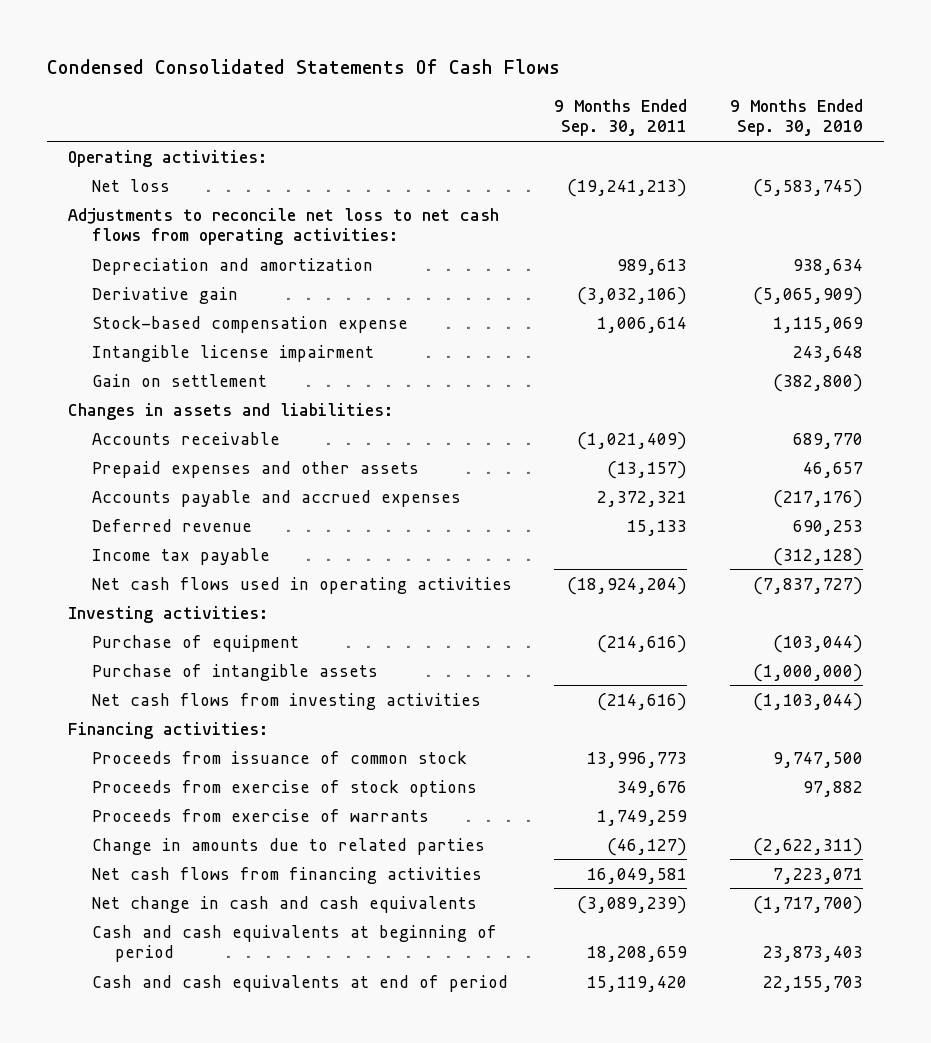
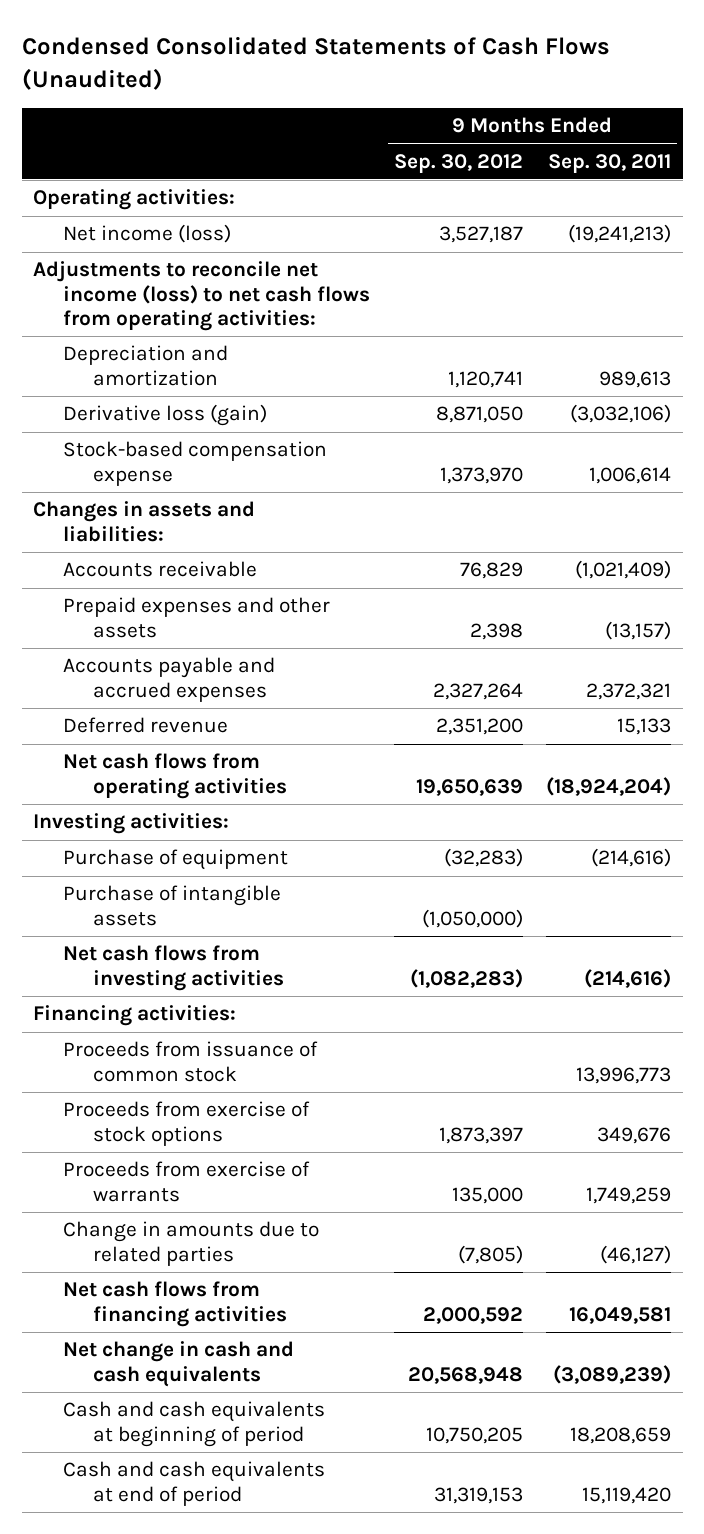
[46,59,560,75] Condensed Consolidated Statements Of Cash Flows -> [21,36,610,90] Condensed Consolidated Statements of Cash Flows (Unaudited)
[729,99,863,137] 9 Months Ended Sep. 30, 2010 -> none
none -> [393,153,523,173] Sep. 30, 2012
[91,178,170,192] Net loss -> [63,224,232,244] Net income (loss)
[68,207,500,245] Adjustments to reconcile net loss to net cash flows from operating activities: -> [33,261,371,332] Adjustments to reconcile net income (loss) to net cash flows from operating activities:
[91,286,238,304] Derivative gain -> [63,404,268,427] Derivative loss (gain)
[91,344,374,362] Intangible license impairment -> none
[91,373,267,387] Gain on settlement -> none
[91,547,270,565] Income tax payable -> none
[91,576,512,594] Net cash flows used in operating activities -> [63,753,288,799] Net cash flows from operating activities

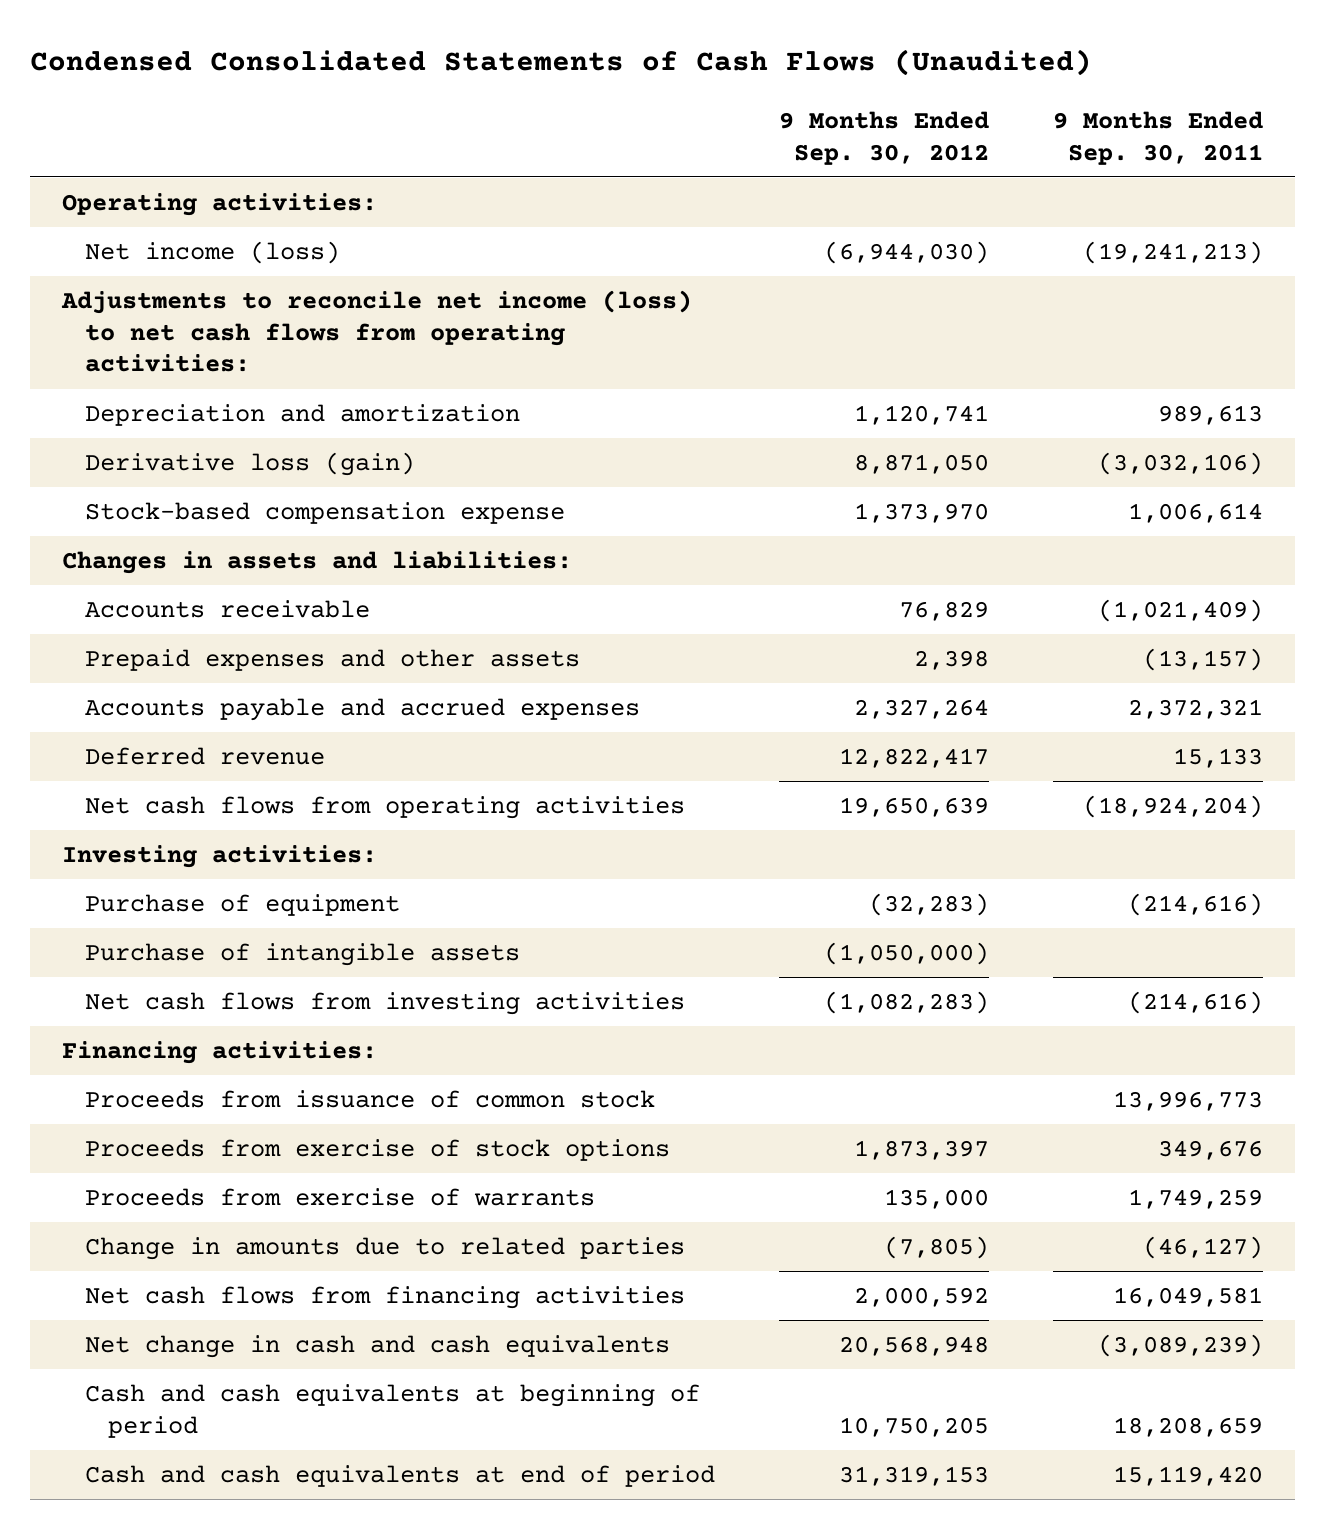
[438,226,523,244] 3,527,187 -> [824,241,990,265] (6,944,030)
[435,718,523,736] 2,351,200 -> [839,748,990,769] 12,822,417

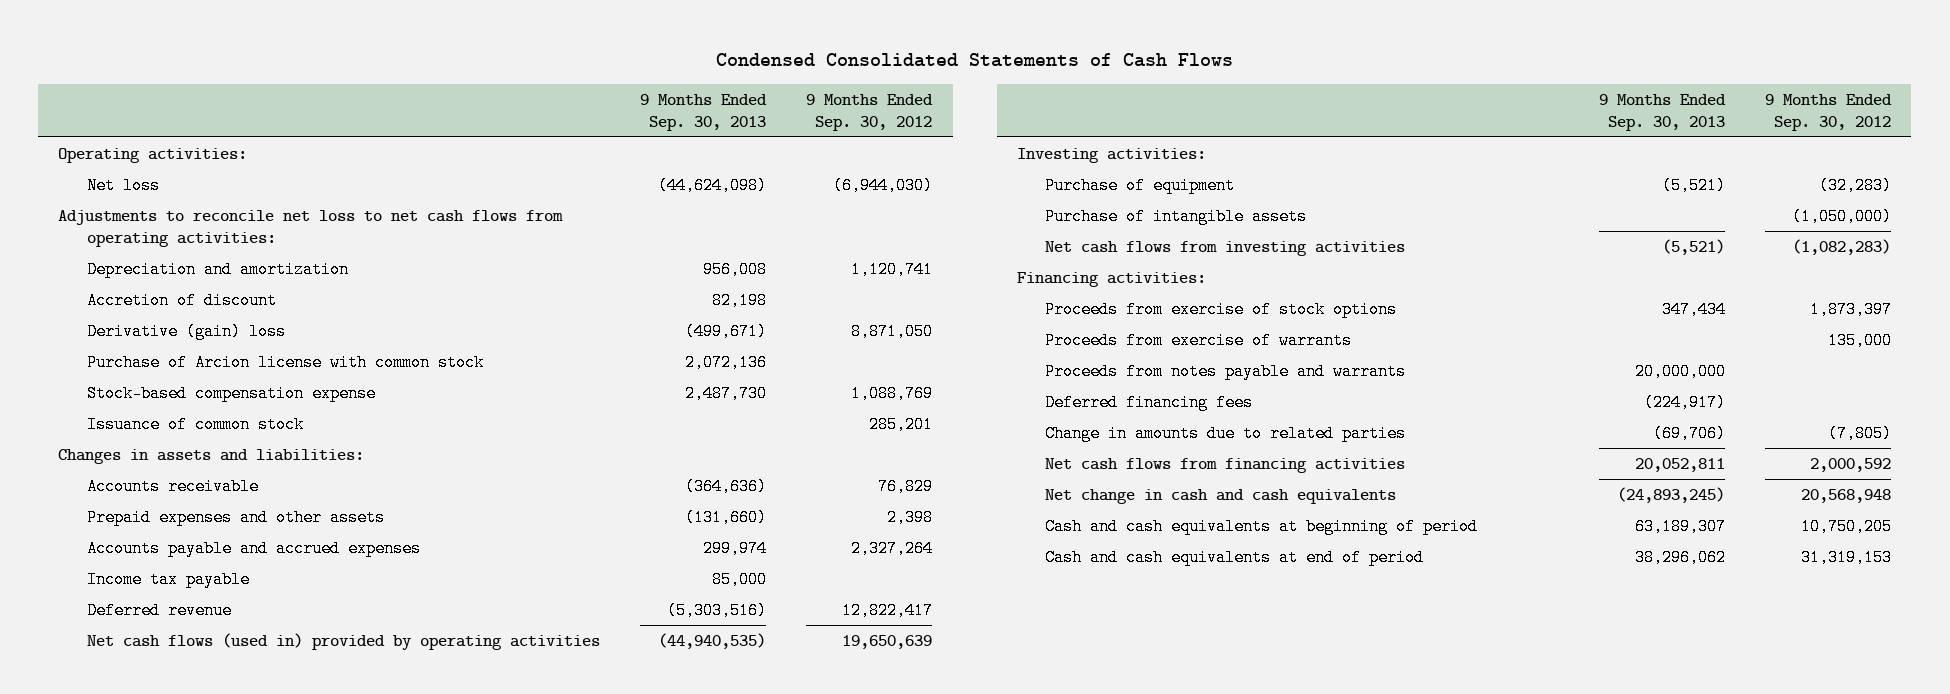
[30,49,1093,77] Condensed Consolidated Statements of Cash Flows (Unaudited) -> [715,52,1233,67] Condensed Consolidated Statements of Cash Flows
[1052,111,1263,165] 9 Months Ended Sep. 30, 2011 -> none
none -> [640,93,768,131] 9 Months Ended Sep. 30, 2013
[85,241,341,265] Net income (loss) -> [86,176,160,194] Net loss
[61,290,693,373] Adjustments to reconcile net income (loss) to net cash flows from operating activities: -> [58,209,564,248] Adjustments to reconcile net loss to net cash flows from operating activities:
none -> [86,291,277,309] Accretion of discount
[85,452,416,477] Derivative loss (gain) -> [86,322,286,340] Derivative (gain) loss
none -> [86,353,484,371] Purchase of Arcion license with common stock
[854,503,990,524] 1,373,970 -> [851,384,934,402] 1,088,769
none -> [86,415,304,433] Issuance of common stock
none -> [86,570,250,588] Income tax payable
[85,796,686,820] Net cash flows from operating activities -> [86,632,600,650] Net cash flows (used in) provided by operating activities
[85,1090,656,1109] Proceeds from issuance of common stock -> none
none -> [1045,362,1407,380] Proceeds from notes payable and warrants
none -> [1045,393,1254,411] Deferred financing fees

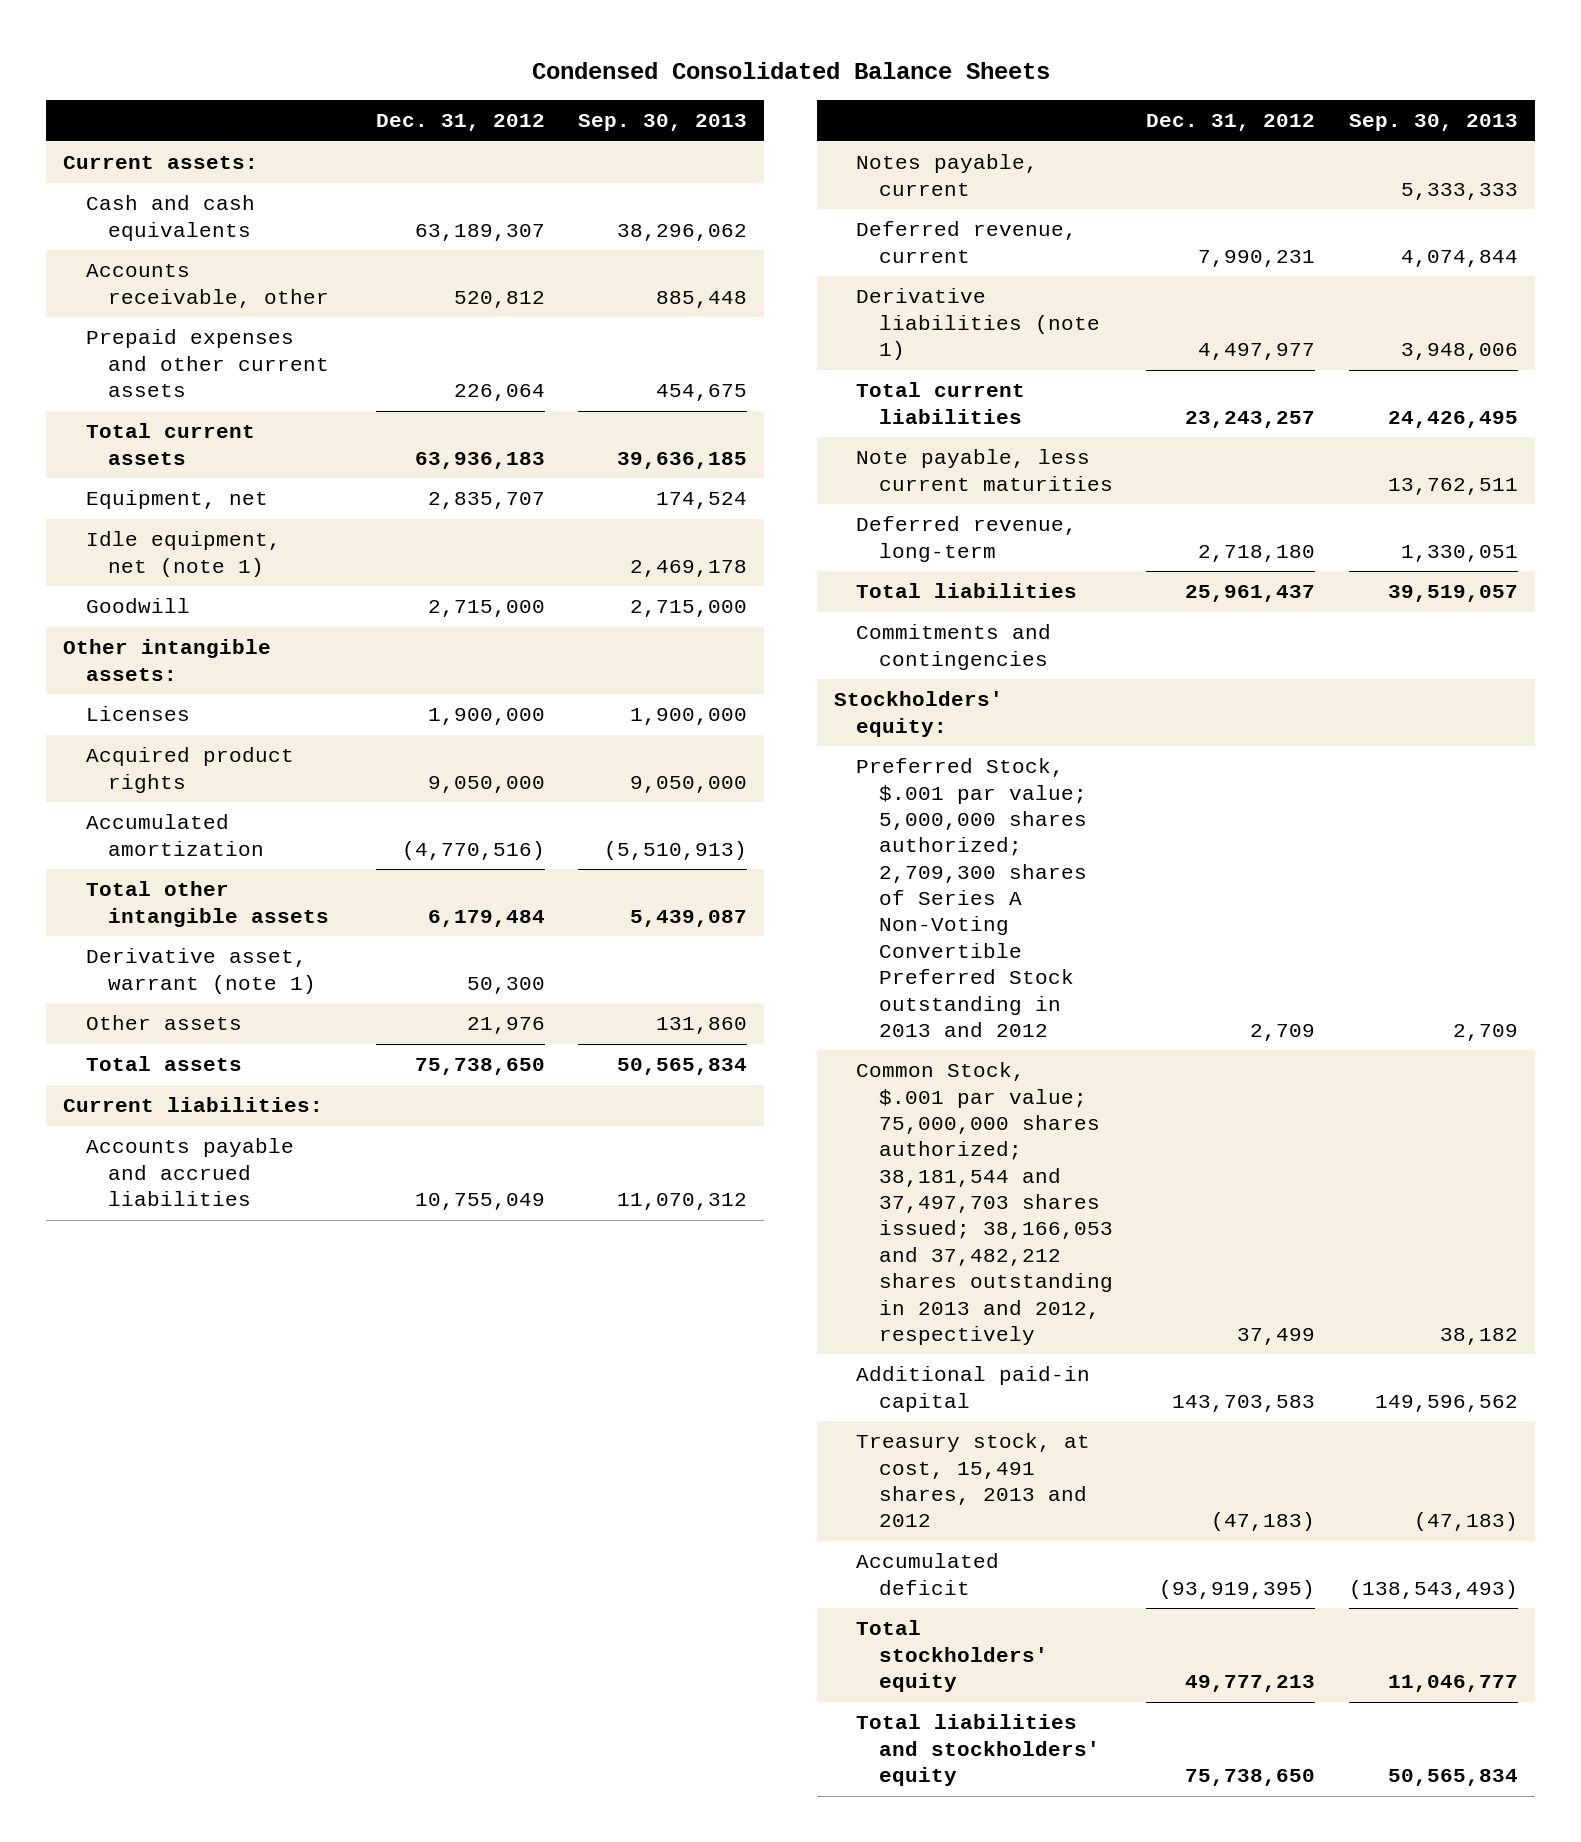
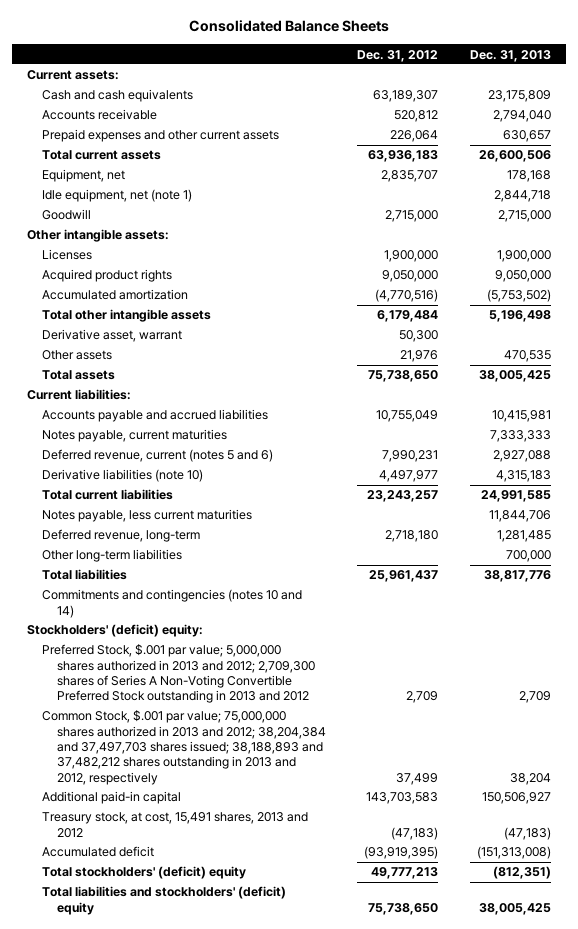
[531,61,1050,79] Condensed Consolidated Balance Sheets -> [189,20,390,33] Consolidated Balance Sheets
[578,114,748,132] Sep. 30, 2013 -> none
none -> [469,49,551,62] Dec. 31, 2013
[85,264,330,308] Accounts receivable, other -> [42,109,158,121] Accounts receivable
[85,948,317,994] Derivative asset, warrant (note 1) -> [42,329,183,343] Derivative asset, warrant
[856,154,1039,196] Notes payable, current -> [42,429,228,443] Notes payable, current maturities
[856,221,1078,263] Deferred revenue, current -> [42,449,274,463] Deferred revenue, current (notes 5 and 6)
[856,288,1100,361] Derivative liabilities (note 1) -> [42,469,204,483] Derivative liabilities (note 10)
[856,449,1113,491] Note payable, less current maturities -> [42,509,253,523] Notes payable, less current maturities
none -> [42,549,183,563] Other long-term liabilities
[856,624,1052,670] Commitments and contingencies -> [42,589,303,618] Commitments and contingencies (notes 10 and 14)
[833,691,1003,737] Stockholders' equity: -> [27,624,204,638] Stockholders' (deficit) equity:
[856,758,1087,1037] Preferred Stock, $.001 par value; 5,000,000 shares authorized; 2,709,300 shares of Series A Non-Voting Convertible Preferred Stock outstanding in 2013 and 2012 -> [42,644,316,704] Preferred Stock, $.001 par value; 5,000,000 shares authorized in 2013 and 2012; 2,709,300 shares of Series A Non-Voting Convertible Preferred Stock outstanding in 2013 and 2012
[856,1062,1113,1345] Common Stock, $.001 par value; 75,000,000 shares authorized; 38,181,544 and 37,497,703 shares issued; 38,166,053 and 37,482,212 shares outstanding in 2013 and 2012, respectively -> [42,710,327,785] Common Stock, $.001 par value; 75,000,000 shares authorized in 2013 and 2012; 38,204,384 and 37,497,703 shares issued; 38,188,893 and 37,482,212 shares outstanding in 2013 and 2012, respectively
[856,1620,1048,1693] Total stockholders' equity -> [42,866,247,880] Total stockholders' (deficit) equity
[856,1714,1100,1787] Total liabilities and stockholders' equity -> [42,886,287,915] Total liabilities and stockholders' (deficit) equity

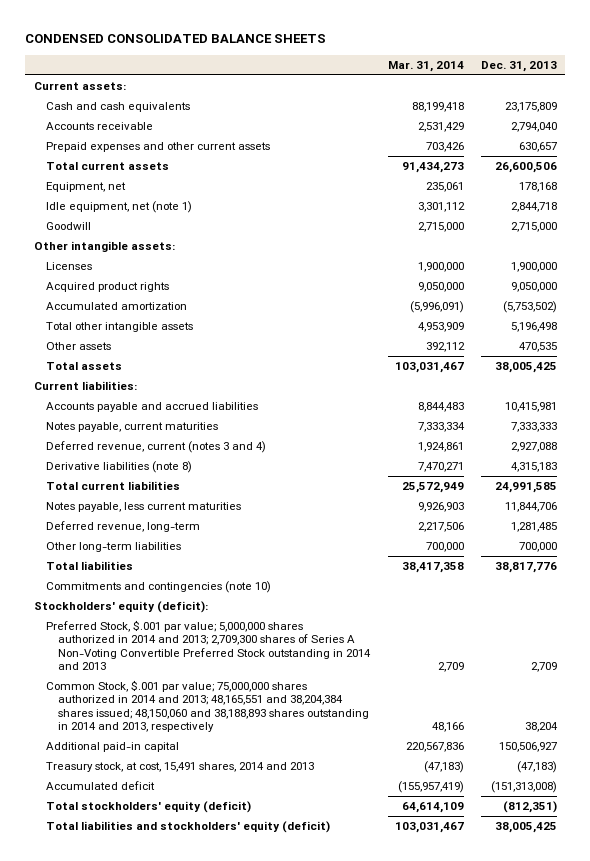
[189,20,390,33] Consolidated Balance Sheets -> [25,34,327,44] CONDENSED CONSOLIDATED BALANCE SHEETS
[357,49,439,62] Dec. 31, 2012 -> none
none -> [387,60,464,72] Mar. 31, 2014
[42,329,183,343] Derivative asset, warrant -> none
[42,449,274,463] Deferred revenue, current (notes 5 and 6) -> [46,441,267,454] Deferred revenue, current (notes 3 and 4)
[42,469,204,483] Derivative liabilities (note 10) -> [46,461,193,474] Derivative liabilities (note 8)
[42,589,303,618] Commitments and contingencies (notes 10 and 14) -> [46,581,272,594] Commitments and contingencies (note 10)
[27,624,204,638] Stockholders' (deficit) equity: -> [33,601,208,614] Stockholders' equity (deficit):
[42,644,316,704] Preferred Stock, $.001 par value; 5,000,000 shares authorized in 2013 and 2012; 2,709,300 shares of Series A Non-Voting Convertible Preferred Stock outstanding in 2013 and 2012 -> [46,620,372,670] Preferred Stock, $.001 par value; 5,000,000 shares authorized in 2014 and 2013; 2,709,300 shares of Series A Non-Voting Convertible Preferred Stock outstanding in 2014 and 2013
[42,710,327,785] Common Stock, $.001 par value; 75,000,000 shares authorized in 2013 and 2012; 38,204,384 and 37,497,703 shares issued; 38,188,893 and 37,482,212 shares outstanding in 2013 and 2012, respectively -> [46,680,370,732] Common Stock, $.001 par value; 75,000,000 shares authorized in 2014 and 2013; 48,165,551 and 38,204,384 shares issued; 48,150,060 and 38,188,893 shares outstanding in 2014 and 2013, respectively
[42,812,309,838] Treasury stock, at cost, 15,491 shares, 2013 and 2012 -> [46,762,315,773] Treasury stock, at cost, 15,491 shares, 2014 and 2013
[42,866,247,880] Total stockholders' (deficit) equity -> [46,801,252,814] Total stockholders' equity (deficit)
[42,886,287,915] Total liabilities and stockholders' (deficit) equity -> [46,821,331,834] Total liabilities and stockholders' equity (deficit)

